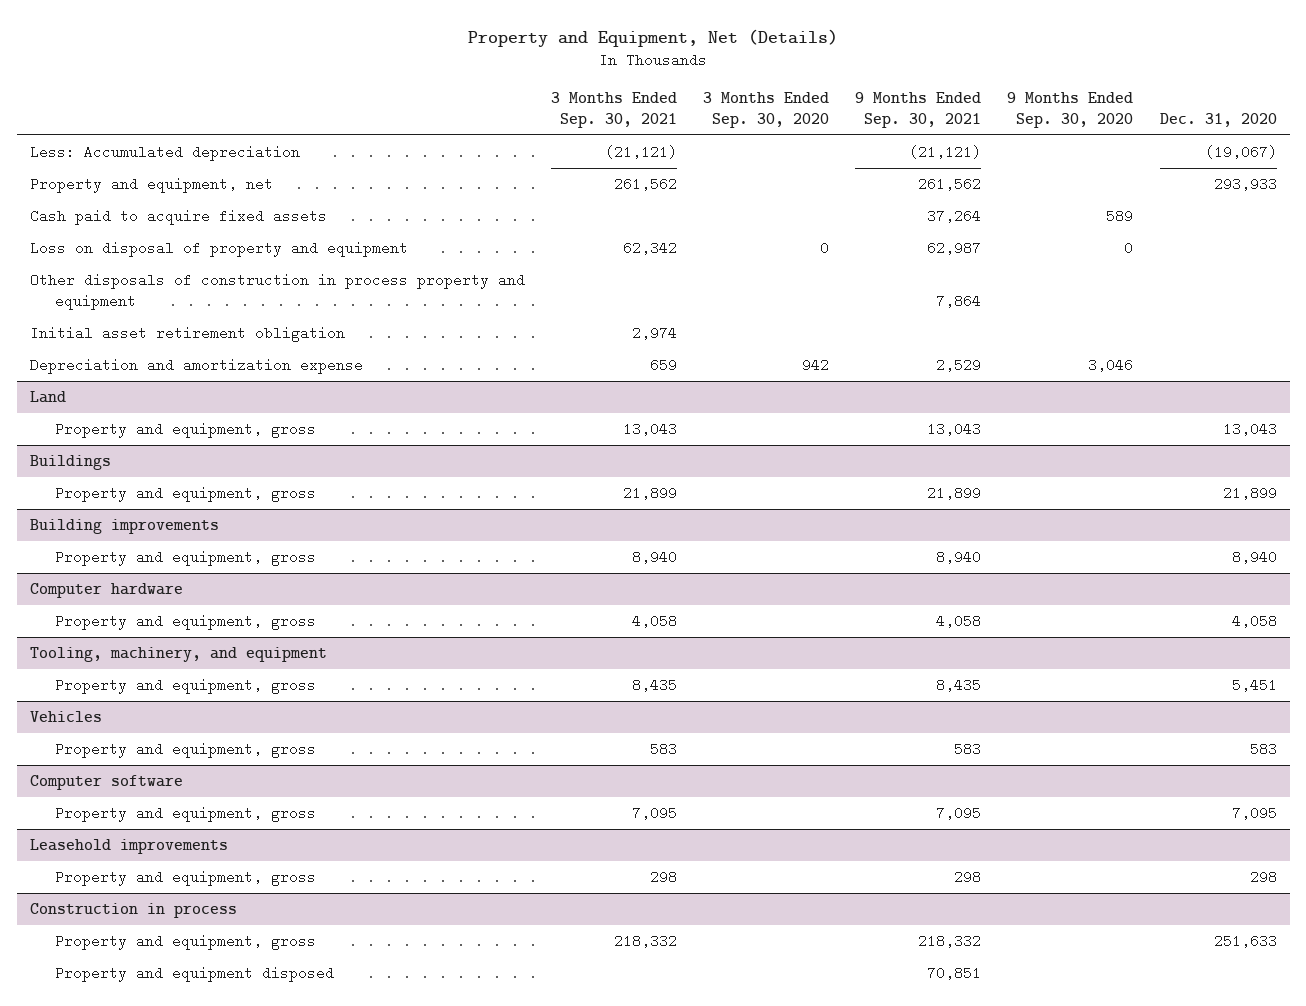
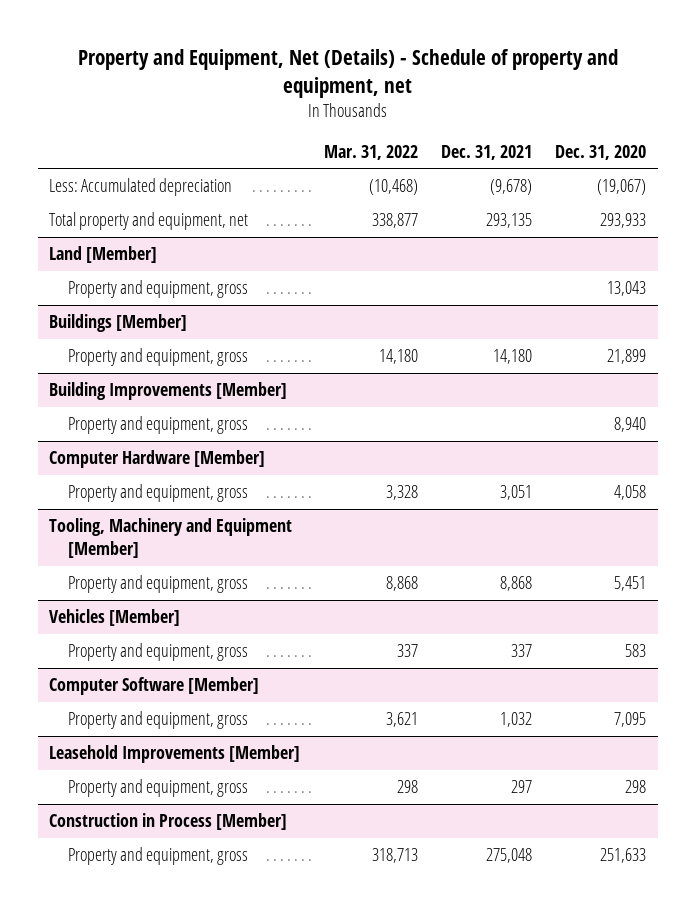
[468,28,839,47] Property and Equipment, Net (Details) -> [77,49,618,98] Property and Equipment, Net (Details) - Schedule of property and equipment, net
[550,92,677,128] 3 Months Ended Sep. 30, 2021 -> none
[703,92,830,128] 3 Months Ended Sep. 30, 2020 -> none
[855,92,982,128] 9 Months Ended Sep. 30, 2021 -> none
[1007,92,1134,128] 9 Months Ended Sep. 30, 2020 -> none
none -> [323,144,418,160] Mar. 31, 2022
none -> [440,144,532,160] Dec. 31, 2021
[29,209,327,226] Cash paid to acquire fixed assets -> none
[29,241,408,258] Loss on disposal of property and equipment -> none
[29,273,525,310] Other disposals of construction in process property and equipment -> none
[29,326,345,343] Initial asset retirement obligation -> none
[29,358,363,375] Depreciation and amortization expense -> none
[29,177,273,194] Property and equipment, net -> [49,212,249,231] Total property and equipment, net
[29,391,66,404] Land -> [49,246,158,264] Land [Member]
[29,455,111,471] Buildings -> [49,314,188,333] Buildings [Member]
[29,519,219,535] Building improvements -> [49,382,288,401] Building Improvements [Member]
[29,583,183,599] Computer hardware -> [49,450,266,469] Computer Hardware [Member]
[29,647,327,663] Tooling, machinery, and equipment -> [49,518,293,559] Tooling, Machinery and Equipment [Member]
[29,711,102,723] Vehicles -> [49,609,181,627] Vehicles [Member]
[29,775,183,791] Computer software -> [49,677,260,696] Computer Software [Member]
[29,839,228,855] Leasehold improvements -> [49,745,301,764] Leasehold Improvements [Member]
[29,903,237,919] Construction in process -> [49,813,288,831] Construction in Process [Member]
[54,966,334,983] Property and equipment disposed -> none

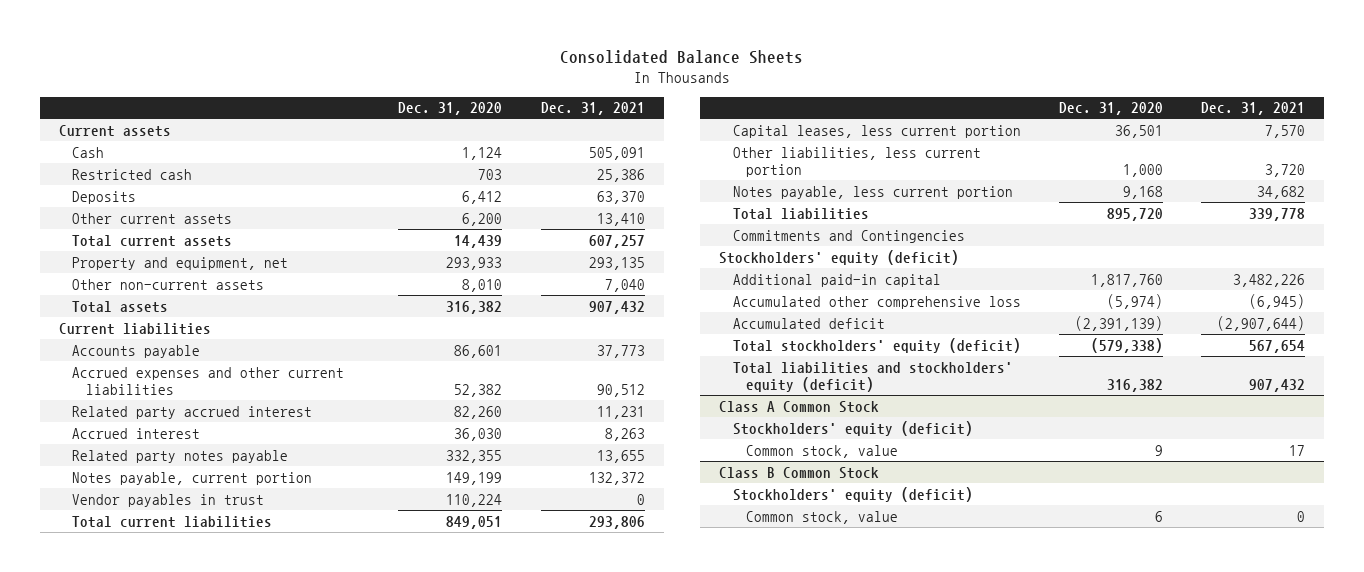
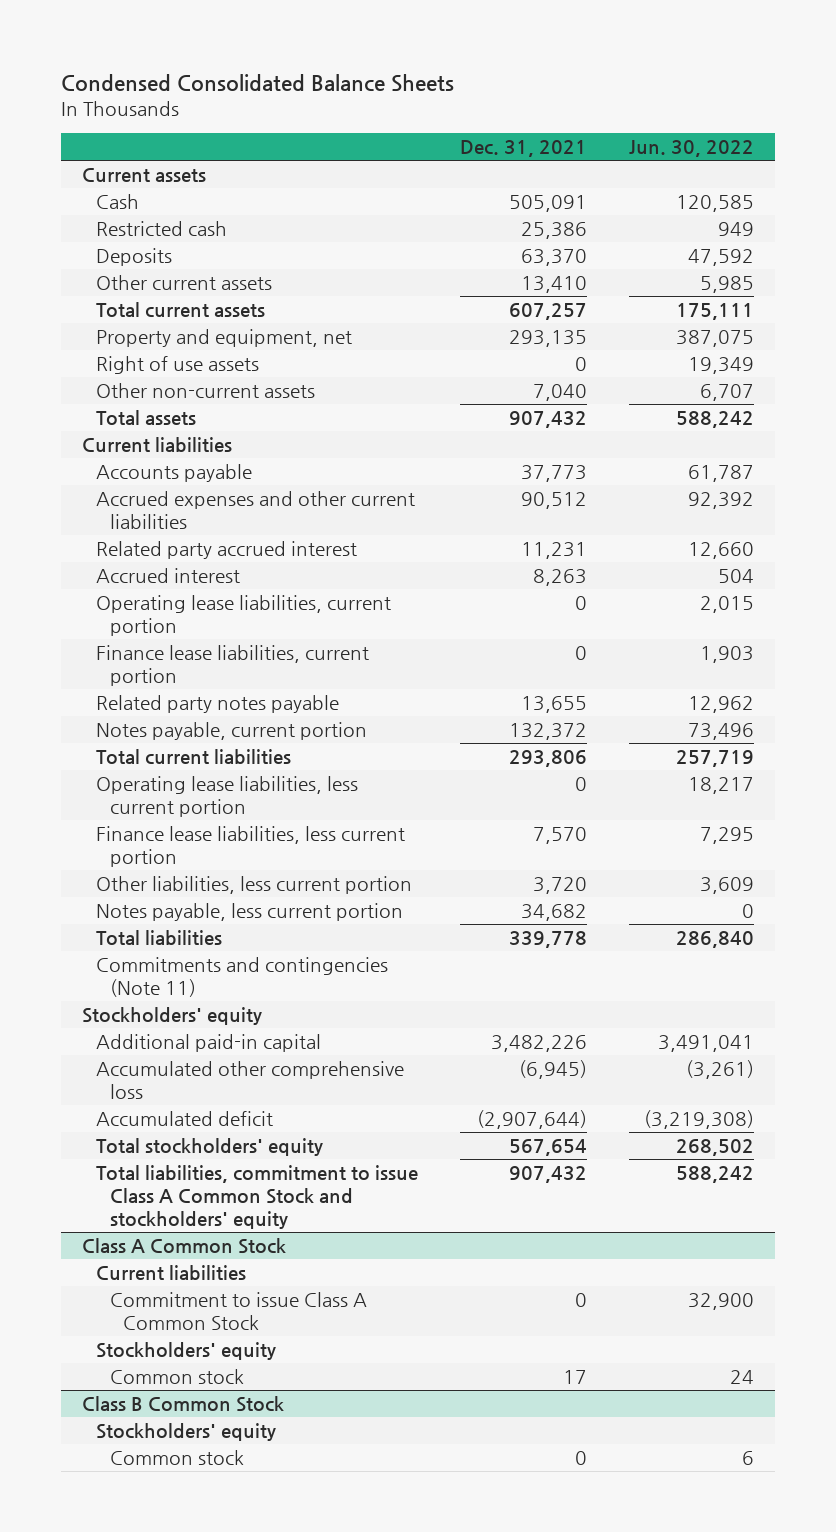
[560,50,804,65] Consolidated Balance Sheets -> [61,73,455,92] Condensed Consolidated Balance Sheets
[398,102,503,116] Dec. 31, 2020 -> none
none -> [628,140,754,158] Jun. 30, 2022
none -> [95,356,259,375] Right of use assets
none -> [95,595,391,636] Operating lease liabilities, current portion
none -> [95,645,369,686] Finance lease liabilities, current portion
[72,493,265,507] Vendor payables in trust -> none
none -> [95,776,358,817] Operating lease liabilities, less current portion
[732,124,1021,138] Capital leases, less current portion -> [95,826,405,867] Finance lease liabilities, less current portion
[732,229,965,243] Commitments and Contingencies -> [95,957,388,997] Commitments and contingencies (Note 11)
[719,249,960,265] Stockholders' equity (deficit) -> [82,1007,263,1026] Stockholders' equity
[732,337,1021,353] Total stockholders' equity (deficit) -> [95,1138,323,1157] Total stockholders' equity
[732,361,1013,393] Total liabilities and stockholders' equity (deficit) -> [95,1165,418,1229] Total liabilities, commitment to issue Class A Common Stock and stockholders' equity
none -> [95,1265,246,1281] Current liabilities
none -> [109,1292,367,1330] Commitment to issue Class A Common Stock
[732,420,973,436] Stockholders' equity (deficit) -> [95,1342,276,1361] Stockholders' equity
[746,444,899,458] Common stock, value -> [109,1369,244,1385] Common stock
[732,486,973,502] Stockholders' equity (deficit) -> [95,1423,276,1442] Stockholders' equity
[746,510,899,524] Common stock, value -> [109,1450,244,1466] Common stock

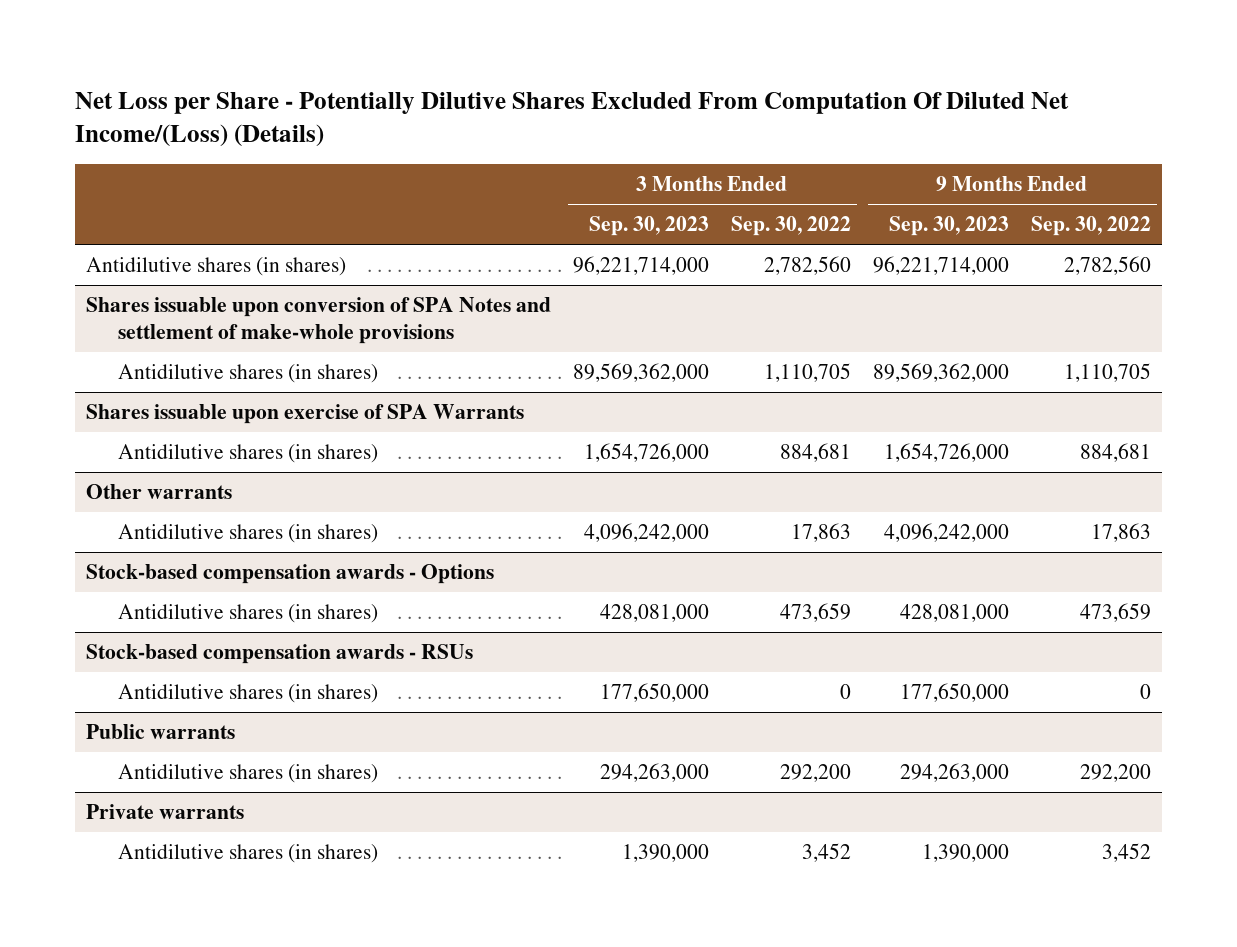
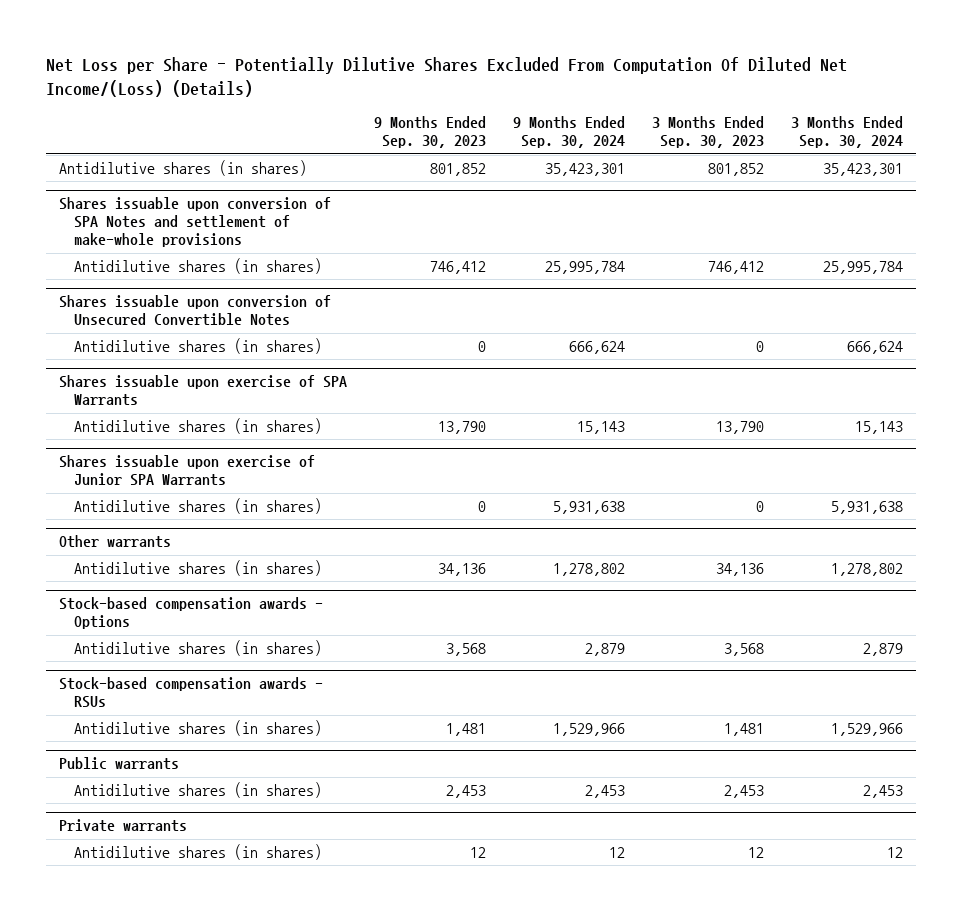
[731,216,852,237] Sep. 30, 2022 -> none
[1031,216,1152,237] Sep. 30, 2022 -> none
none -> [513,116,626,149] 9 Months Ended Sep. 30, 2024
none -> [790,116,903,149] 3 Months Ended Sep. 30, 2024
[573,256,710,276] 96,221,714,000 -> [707,163,764,177] 801,852
[873,256,1010,276] 96,221,714,000 -> [430,163,487,177] 801,852
[573,363,710,383] 89,569,362,000 -> [707,261,764,275] 746,412
[873,363,1010,383] 89,569,362,000 -> [430,261,487,275] 746,412
none -> [59,295,332,327] Shares issuable upon conversion of Unsecured Convertible Notes
none -> [73,338,322,355] Antidilutive shares (in shares)
[584,443,710,463] 1,654,726,000 -> [715,421,764,435] 13,790
[884,443,1010,463] 1,654,726,000 -> [438,421,487,435] 13,790
none -> [59,455,316,487] Shares issuable upon exercise of Junior SPA Warrants
none -> [73,498,322,515] Antidilutive shares (in shares)
[584,523,710,543] 4,096,242,000 -> [715,563,764,577] 34,136
[884,523,1010,543] 4,096,242,000 -> [438,563,487,577] 34,136
[600,604,710,623] 428,081,000 -> [723,643,764,657] 3,568
[900,604,1010,623] 428,081,000 -> [446,643,487,657] 3,568
[600,683,710,703] 177,650,000 -> [723,723,764,737] 1,481
[900,683,1010,703] 177,650,000 -> [446,723,487,737] 1,481
[600,763,710,783] 294,263,000 -> [723,785,764,799] 2,453
[900,763,1010,783] 294,263,000 -> [446,785,487,799] 2,453
[622,844,710,863] 1,390,000 -> [747,847,764,859] 12
[922,844,1010,863] 1,390,000 -> [470,847,487,859] 12

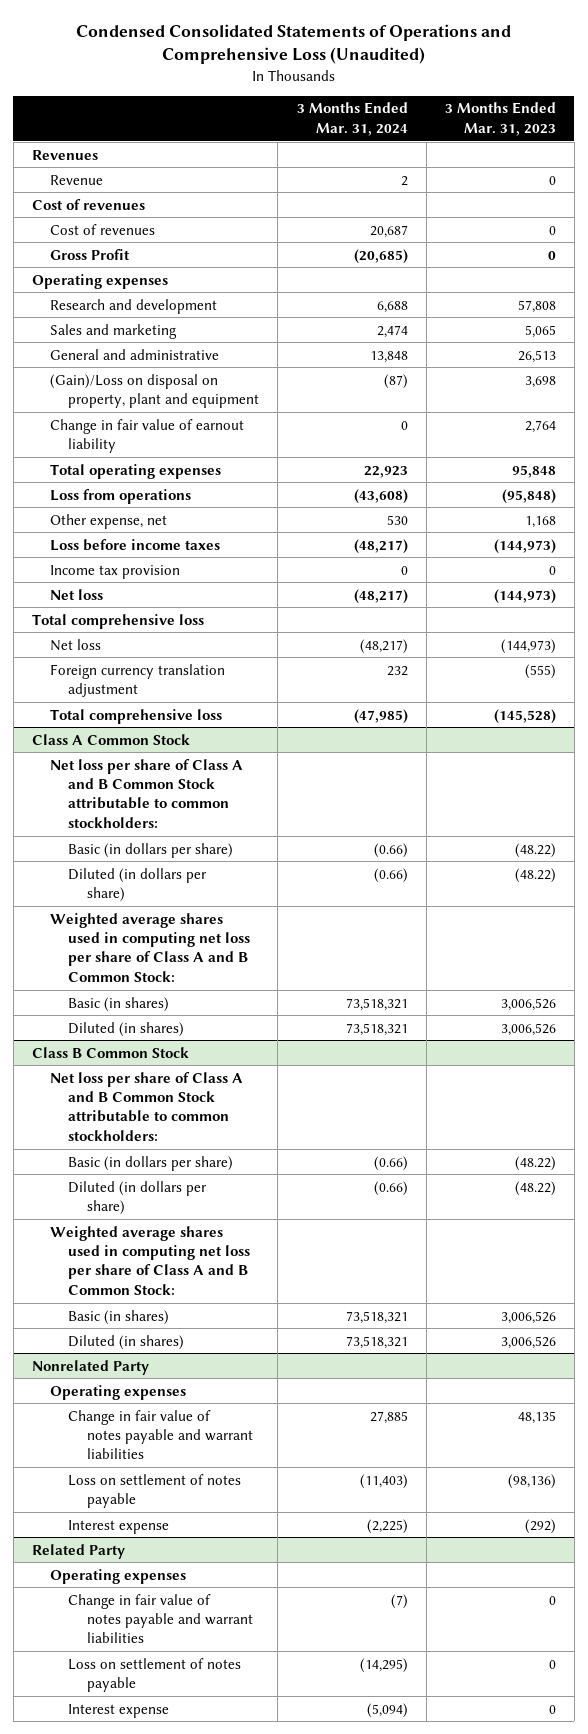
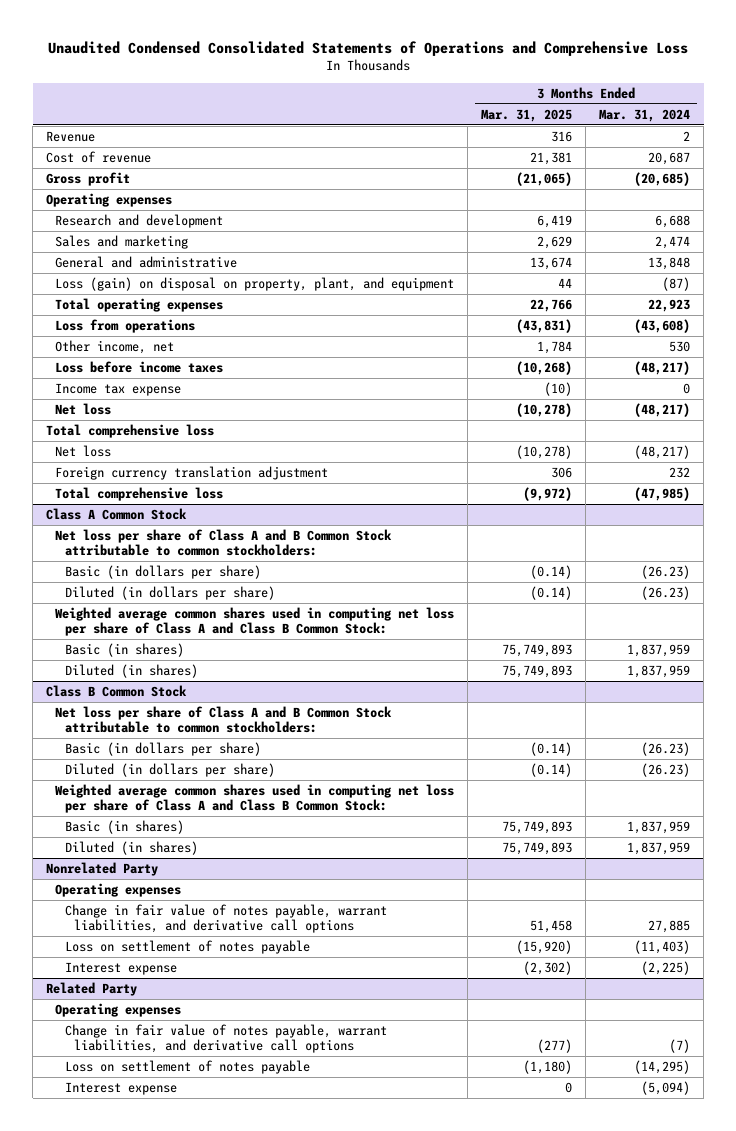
[75,23,511,65] Condensed Consolidated Statements of Operations and Comprehensive Loss (Unaudited) -> [48,40,689,56] Unaudited Condensed Consolidated Statements of Operations and Comprehensive Loss
[444,102,556,136] 3 Months Ended Mar. 31, 2023 -> none
none -> [481,108,573,122] Mar. 31, 2025
[31,149,98,160] Revenues -> none
[31,198,145,210] Cost of revenues -> none
[50,223,156,235] Cost of revenues -> [46,151,152,164] Cost of revenue
[50,248,131,260] Gross Profit -> [46,172,131,187] Gross profit
[50,418,245,454] Change in fair value of earnout liability -> none
[50,373,260,409] (Gain)/Loss on disposal on property, plant and equipment -> [55,277,455,292] Loss (gain) on disposal on property, plant, and equipment
[50,513,168,529] Other expense, net -> [55,340,175,355] Other income, net
[50,564,181,579] Income tax provision -> [55,383,182,397] Income tax expense
[373,842,408,858] (0.66) -> [641,565,691,580] (26.23)
[373,867,408,883] (0.66) -> [641,586,691,601] (26.23)
[50,912,251,982] Weighted average shares used in computing net loss per share of Class A and B Common Stock: -> [55,607,455,637] Weighted average common shares used in computing net loss per share of Class A and Class B Common Stock:
[345,997,408,1011] 73,518,321 -> [627,644,691,658] 1,837,959
[345,1022,408,1036] 73,518,321 -> [627,665,691,679] 1,837,959
[373,1155,408,1171] (0.66) -> [641,742,691,757] (26.23)
[373,1180,408,1196] (0.66) -> [641,763,691,778] (26.23)
[50,1225,251,1295] Weighted average shares used in computing net loss per share of Class A and B Common Stock: -> [55,784,455,814] Weighted average common shares used in computing net loss per share of Class A and Class B Common Stock:
[345,1310,408,1324] 73,518,321 -> [627,821,691,835] 1,837,959
[345,1335,408,1349] 73,518,321 -> [627,842,691,856] 1,837,959
[68,1409,253,1460] Change in fair value of notes payable and warrant liabilities -> [64,904,387,934] Change in fair value of notes payable, warrant liabilities, and derivative call options
[68,1593,253,1644] Change in fair value of notes payable and warrant liabilities -> [64,1024,387,1054] Change in fair value of notes payable, warrant liabilities, and derivative call options

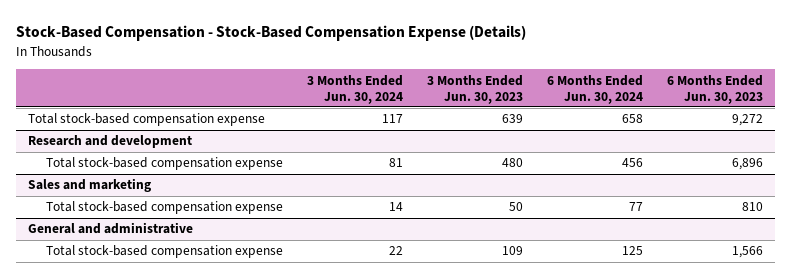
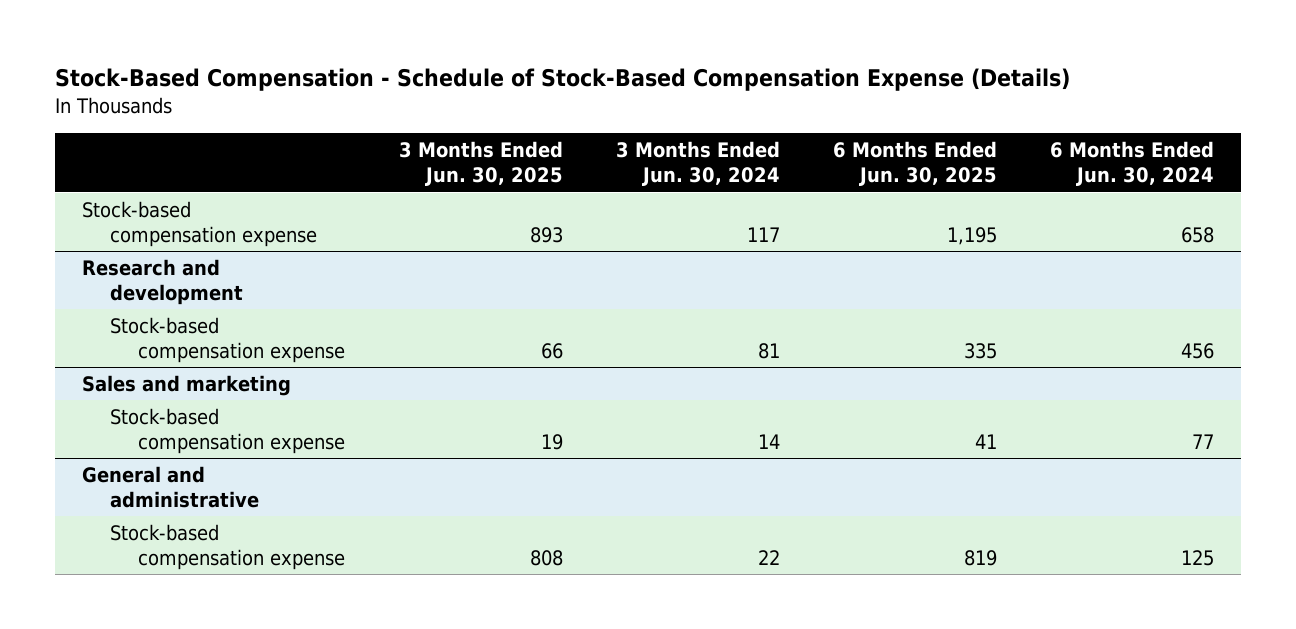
[16,25,527,42] Stock-Based Compensation - Stock-Based Compensation Expense (Details) -> [55,68,1071,92] Stock-Based Compensation - Schedule of Stock-Based Compensation Expense (Details)
[426,74,523,104] 3 Months Ended Jun. 30, 2023 -> none
[666,74,763,104] 6 Months Ended Jun. 30, 2023 -> none
none -> [398,141,563,187] 3 Months Ended Jun. 30, 2025
none -> [832,141,997,187] 6 Months Ended Jun. 30, 2025
[28,113,266,127] Total stock-based compensation expense -> [81,201,318,247] Stock-based compensation expense
[45,157,283,171] Total stock-based compensation expense -> [110,317,346,363] Stock-based compensation expense
[45,201,283,215] Total stock-based compensation expense -> [110,408,346,454] Stock-based compensation expense
[45,245,283,259] Total stock-based compensation expense -> [110,524,346,570] Stock-based compensation expense

